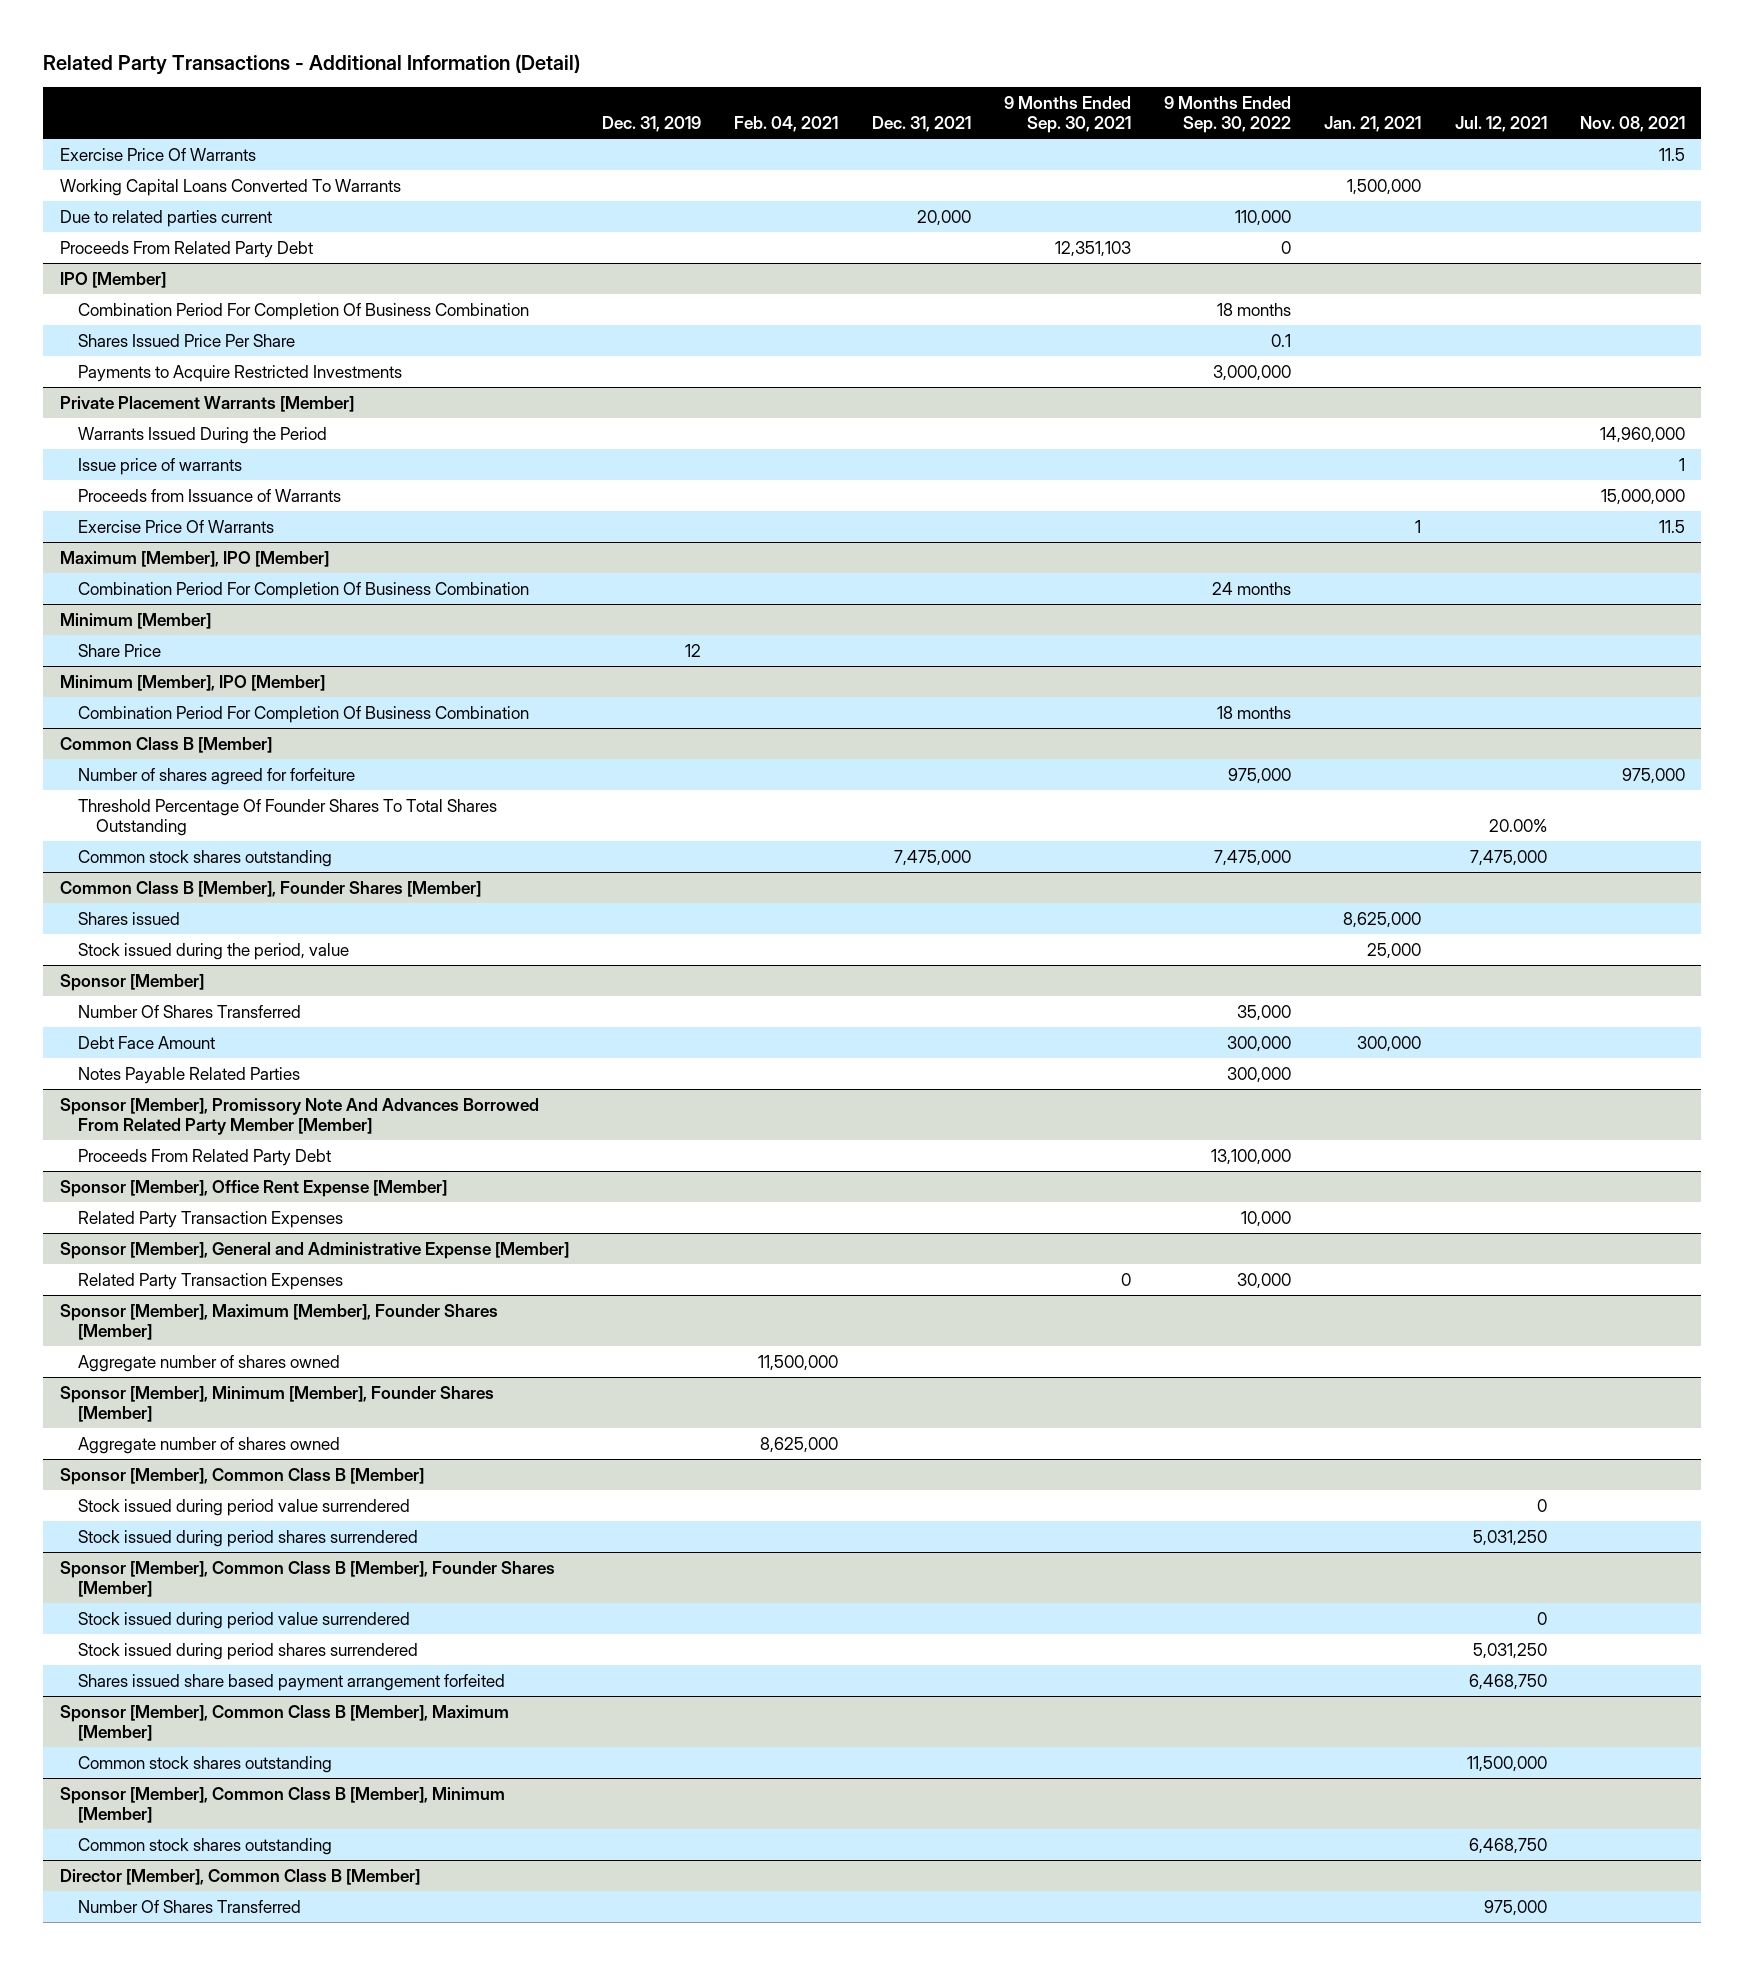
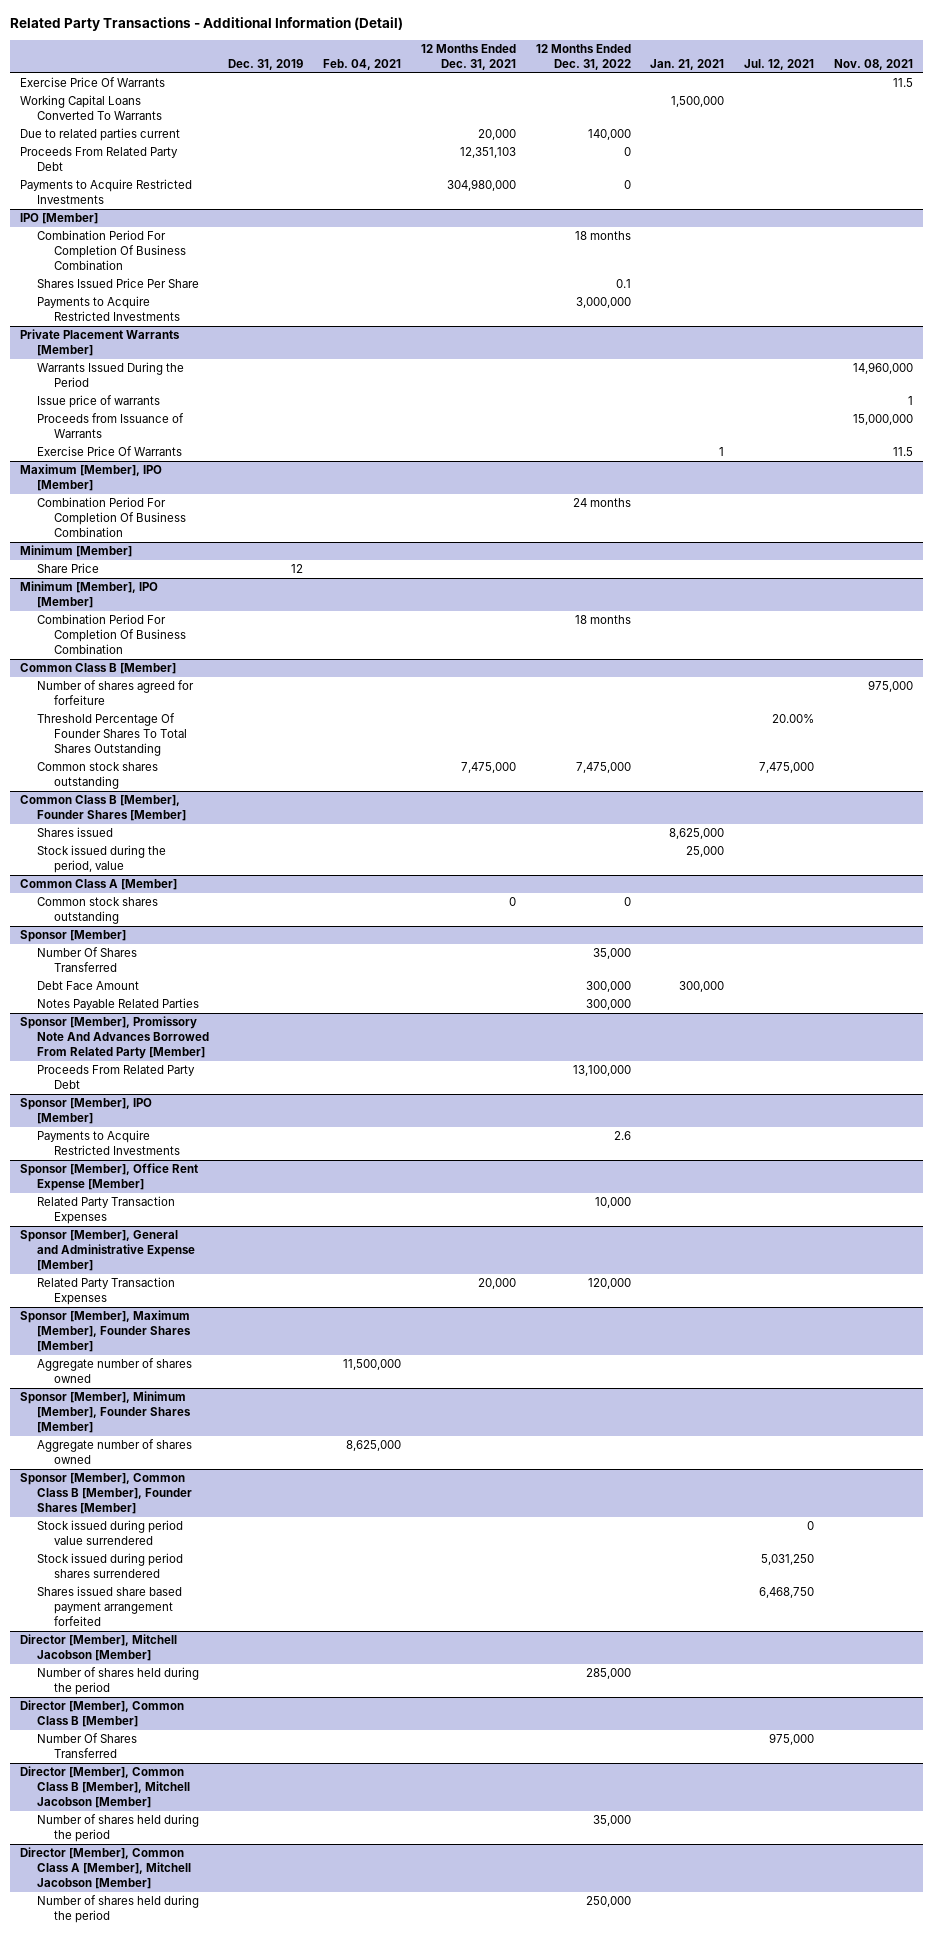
[871,116,971,133] Dec. 31, 2021 -> none
[1003,95,1131,134] 9 Months Ended Sep. 30, 2021 -> none
[1164,95,1292,134] 9 Months Ended Sep. 30, 2022 -> none
none -> [420,44,516,71] 12 Months Ended Dec. 31, 2021
none -> [535,44,631,71] 12 Months Ended Dec. 31, 2022
none -> [19,179,192,205] Payments to Acquire Restricted Investments
none -> [19,879,177,891] Common Class A [Member]
none -> [36,897,158,925] Common stock shares outstanding
[59,1097,539,1135] Sponsor [Member], Promissory Note And Advances Borrowed From Related Party Member [Member] -> [19,1016,209,1060] Sponsor [Member], Promissory Note And Advances Borrowed From Related Party [Member]
none -> [19,1098,152,1125] Sponsor [Member], IPO [Member]
none -> [36,1130,180,1156] Payments to Acquire Restricted Investments
[59,1467,424,1485] Sponsor [Member], Common Class B [Member] -> none
[77,1498,410,1516] Stock issued during period value surrendered -> none
[77,1529,418,1547] Stock issued during period shares surrendered -> none
[59,1704,509,1741] Sponsor [Member], Common Class B [Member], Maximum [Member] -> none
[77,1755,332,1773] Common stock shares outstanding -> none
[59,1786,505,1823] Sponsor [Member], Common Class B [Member], Minimum [Member] -> none
[77,1837,332,1855] Common stock shares outstanding -> none
none -> [19,1634,177,1662] Director [Member], Mitchell Jacobson [Member]
none -> [36,1667,199,1696] Number of shares held during the period
none -> [19,1766,190,1809] Director [Member], Common Class B [Member], Mitchell Jacobson [Member]
none -> [36,1814,199,1843] Number of shares held during the period
none -> [19,1847,191,1890] Director [Member], Common Class A [Member], Mitchell Jacobson [Member]
none -> [36,1895,199,1924] Number of shares held during the period

